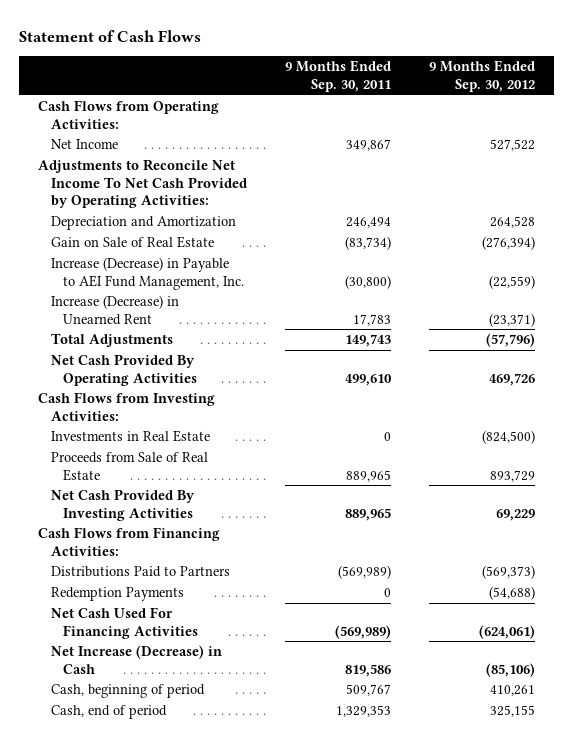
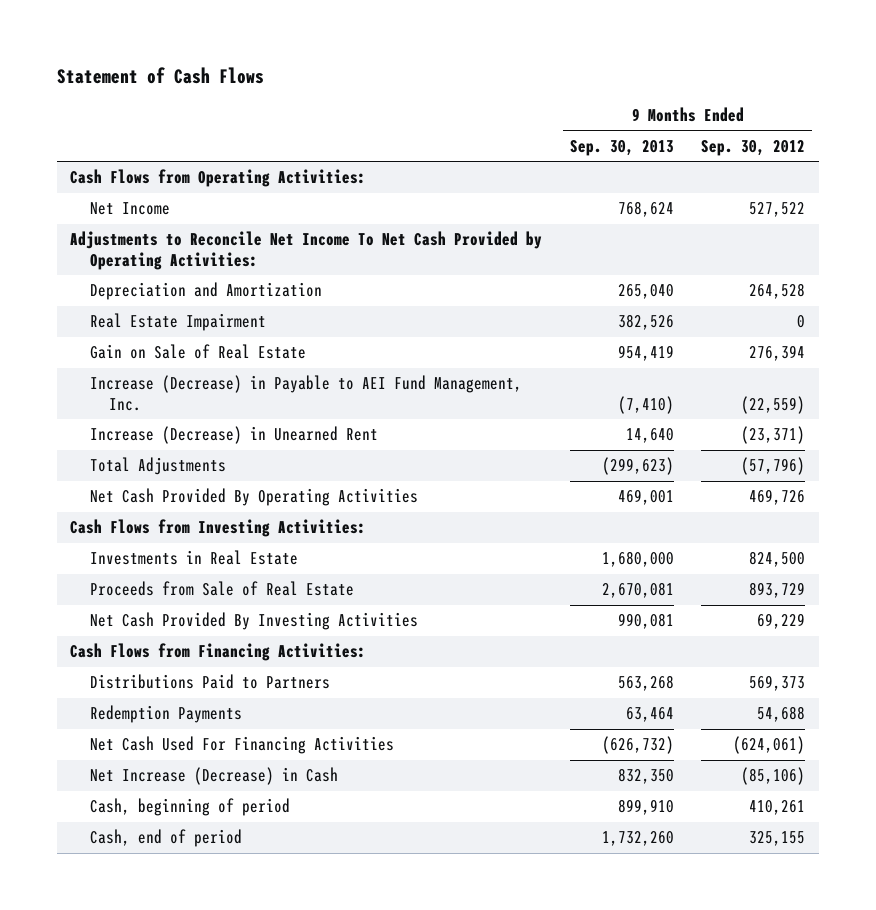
[284,60,391,92] 9 Months Ended Sep. 30, 2011 -> none
none -> [569,139,674,156] Sep. 30, 2013
none -> [89,313,266,332] Real Estate Impairment
[481,236,535,251] (276,394) -> [749,345,806,362] 276,394
[481,430,535,445] (824,500) -> [749,551,806,568] 824,500
[481,565,535,580] (569,373) -> [749,675,806,692] 569,373
[488,586,535,601] (54,688) -> [757,706,806,723] 54,688

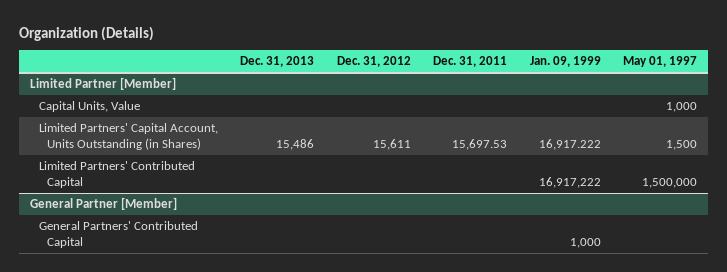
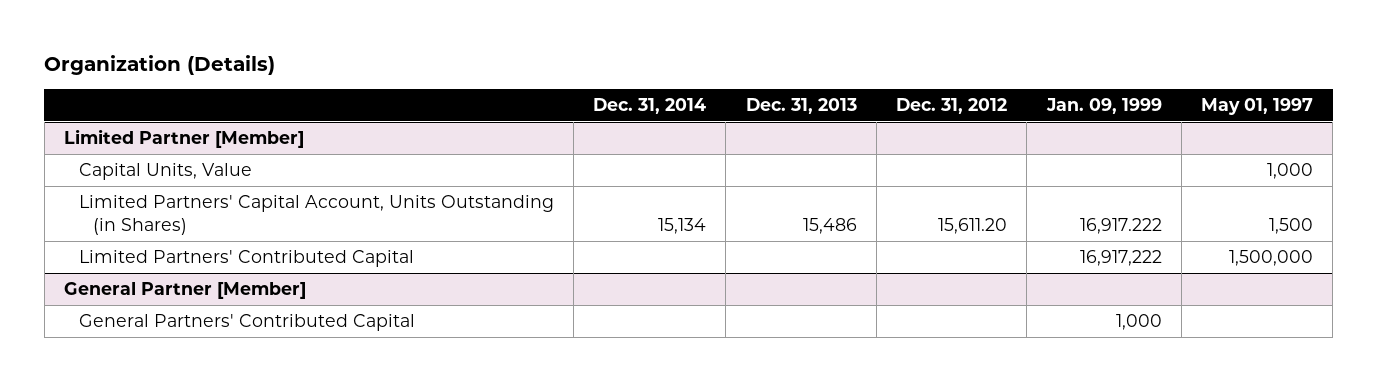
[433,56,508,68] Dec. 31, 2011 -> none
none -> [593,97,707,114] Dec. 31, 2014
[372,138,411,150] 15,611 -> [938,217,1008,234] 15,611.20

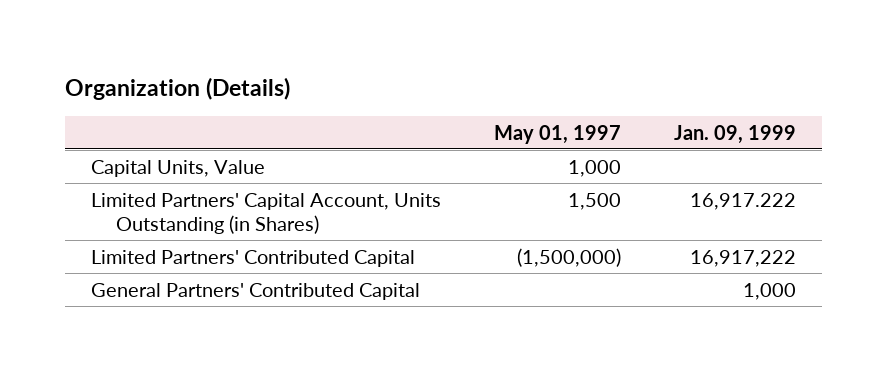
[593,97,707,114] Dec. 31, 2014 -> none
[745,97,857,114] Dec. 31, 2013 -> none
[896,97,1008,114] Dec. 31, 2012 -> none
[63,129,304,149] Limited Partner [Member] -> none
[63,282,306,300] General Partner [Member] -> none
[1229,250,1314,267] 1,500,000 -> [516,247,621,267] (1,500,000)

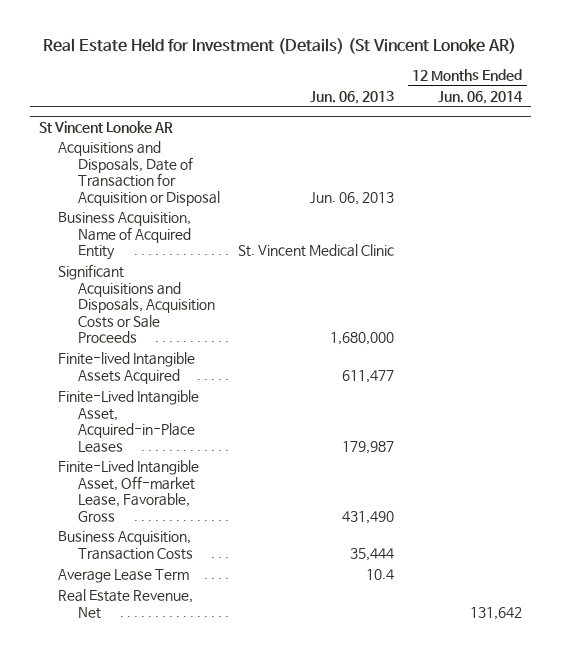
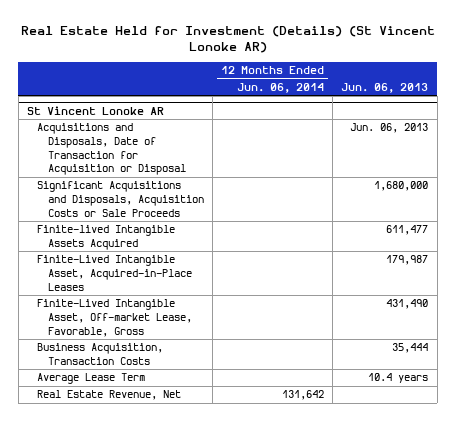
[58,212,192,261] Business Acquisition, Name of Acquired Entity -> none
[366,569,395,581] 10.4 -> [368,373,429,384] 10.4 years

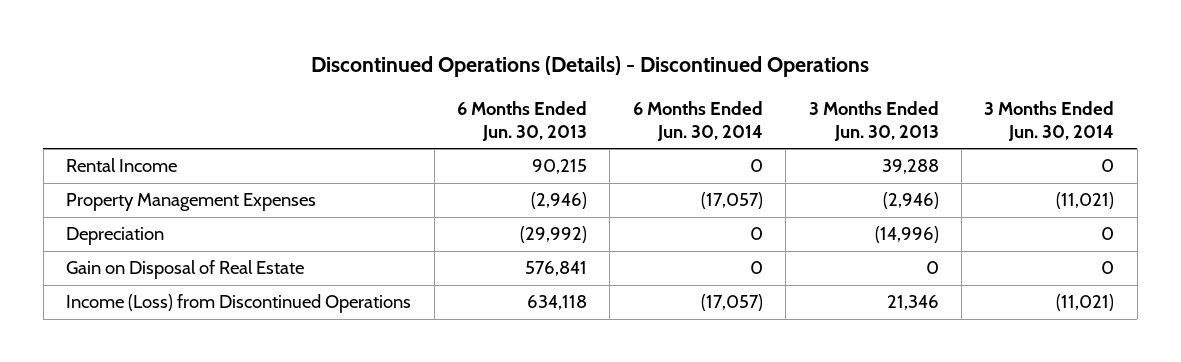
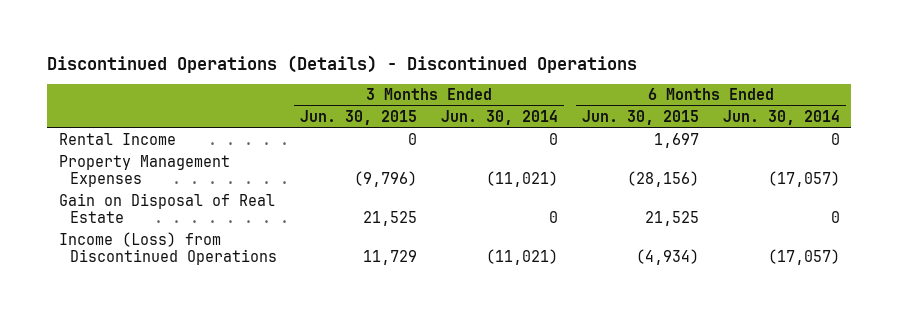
[457,100,588,141] 6 Months Ended Jun. 30, 2013 -> none
[808,100,939,141] 3 Months Ended Jun. 30, 2013 -> none
none -> [300,109,418,125] Jun. 30, 2015
none -> [581,109,699,125] Jun. 30, 2015
[66,227,165,246] Depreciation -> none

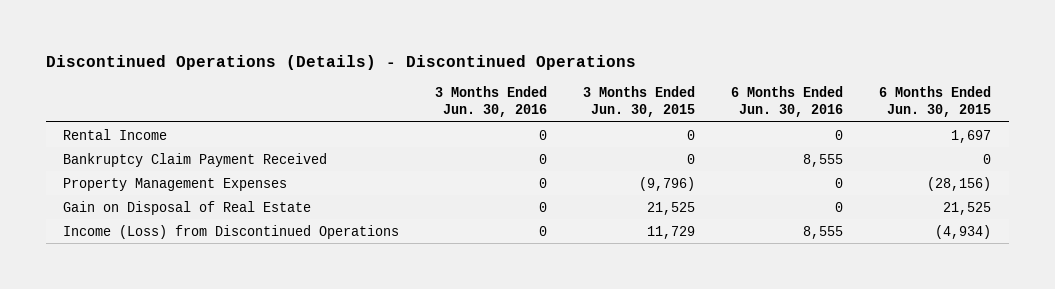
[441,109,559,125] Jun. 30, 2014 -> none
[722,109,840,125] Jun. 30, 2014 -> none
none -> [435,86,548,118] 3 Months Ended Jun. 30, 2016
none -> [731,86,844,118] 6 Months Ended Jun. 30, 2016
none -> [63,152,328,167] Bankruptcy Claim Payment Received

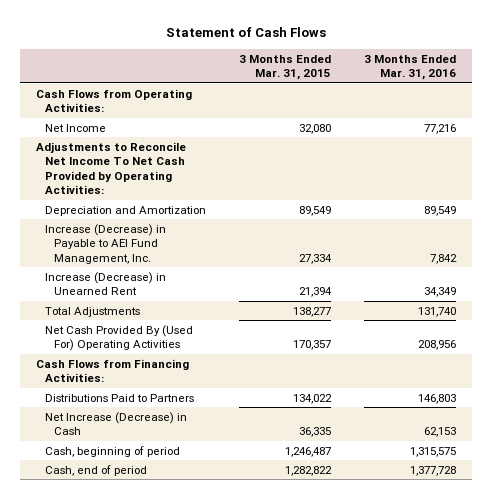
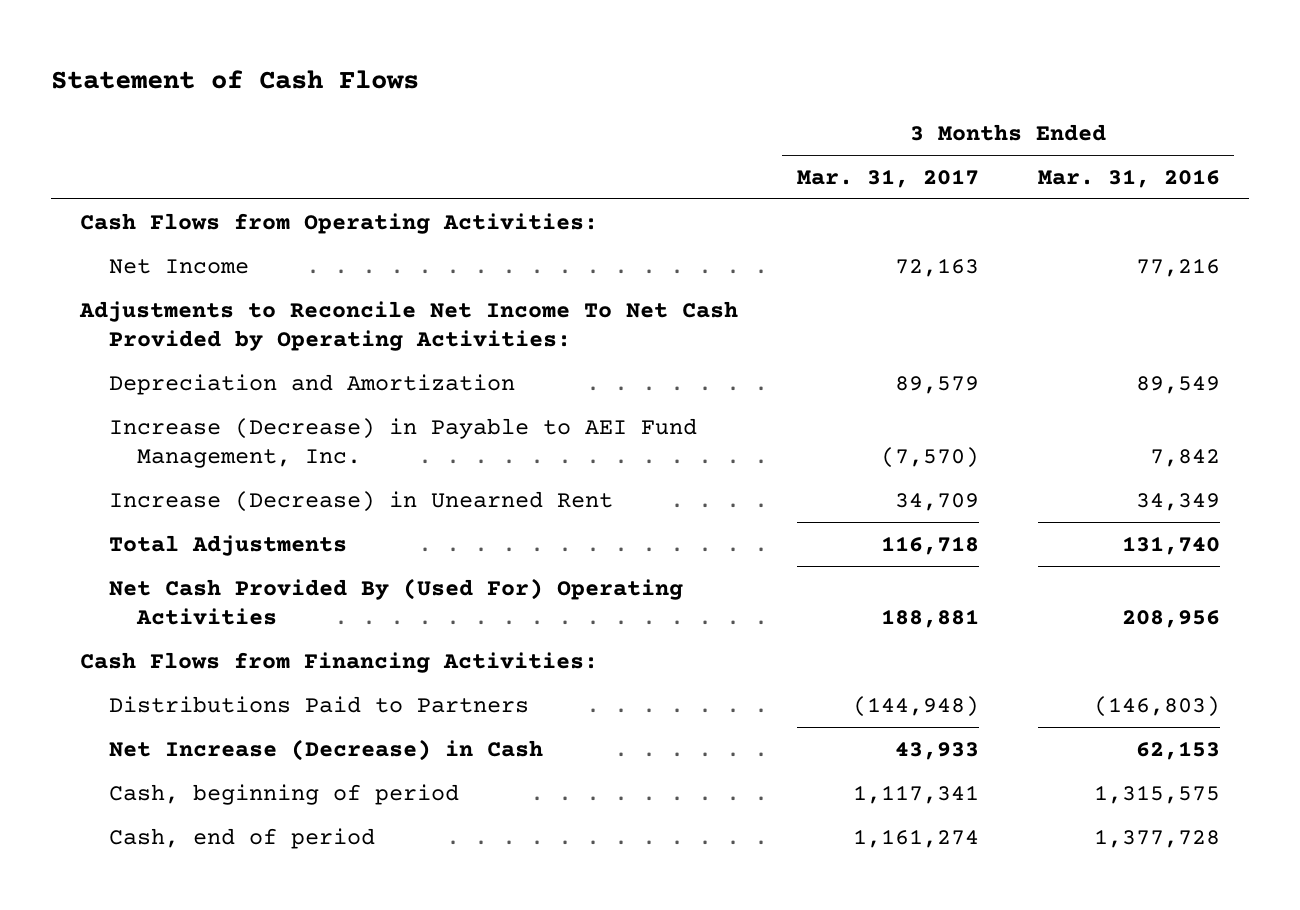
[238,54,331,81] 3 Months Ended Mar. 31, 2015 -> none
none -> [796,168,979,188] Mar. 31, 2017
[417,393,456,404] 146,803 -> [1093,695,1220,717] (146,803)

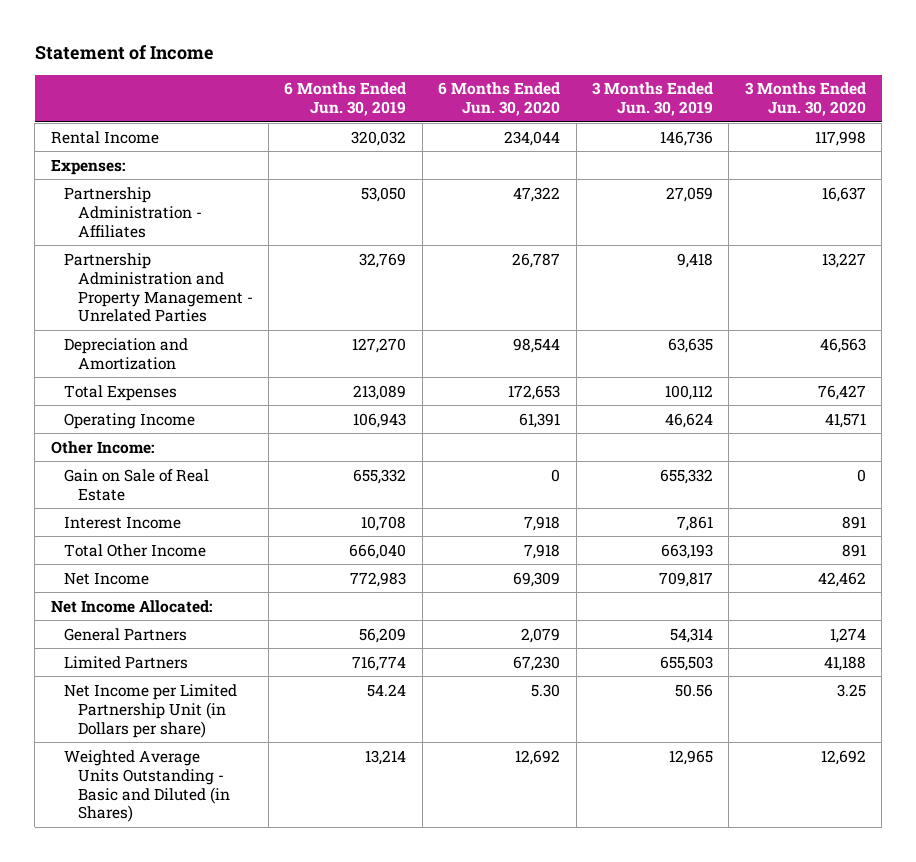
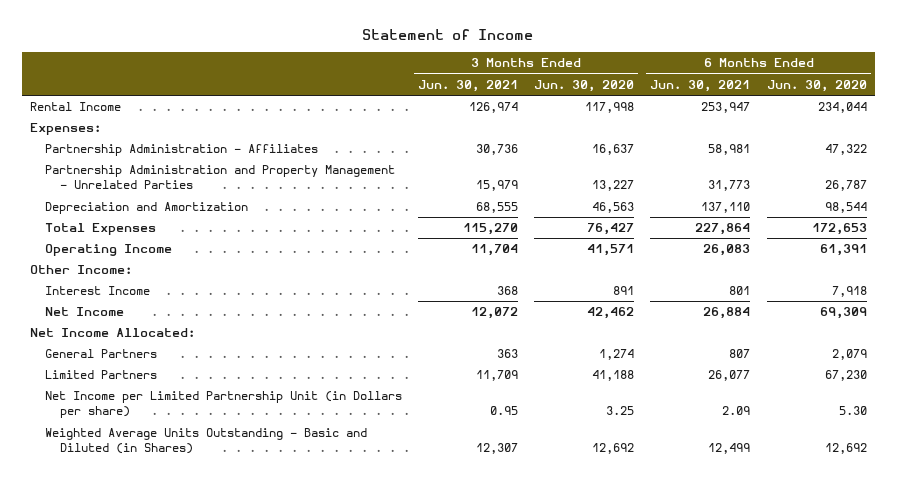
[284,82,407,117] 6 Months Ended Jun. 30, 2019 -> none
[591,82,713,117] 3 Months Ended Jun. 30, 2019 -> none
none -> [418,79,519,92] Jun. 30, 2021
none -> [650,79,751,92] Jun. 30, 2021
[64,468,210,501] Gain on Sale of Real Estate -> none
[64,543,207,557] Total Other Income -> none

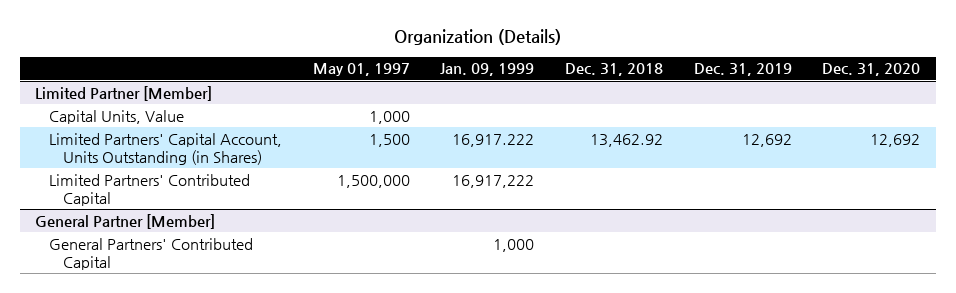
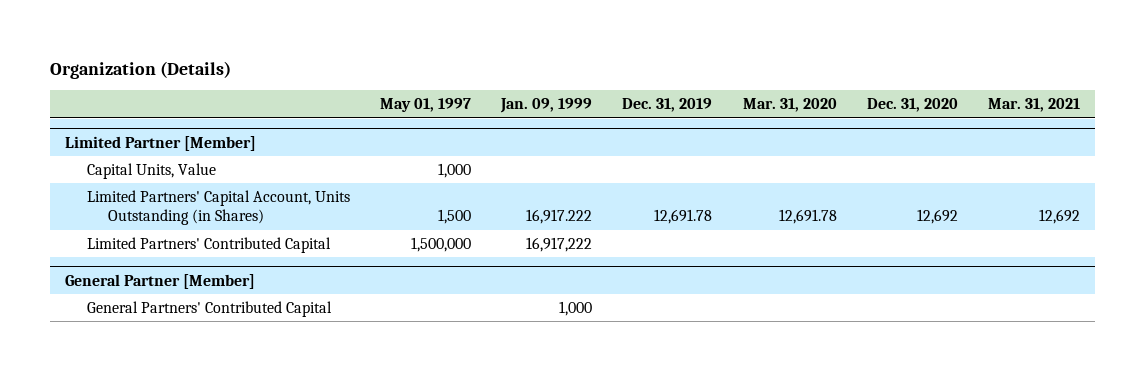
[565,63,664,77] Dec. 31, 2018 -> none
none -> [742,98,837,113] Mar. 31, 2020
none -> [987,98,1080,113] Mar. 31, 2021
[741,133,792,147] 12,692 -> [654,209,713,225] 12,691.78

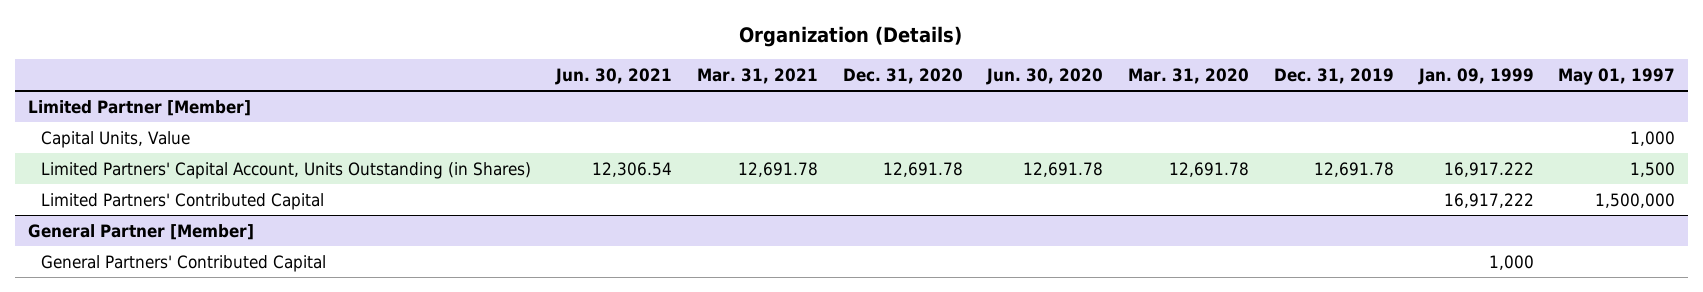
none -> [555,67,673,85] Jun. 30, 2021
none -> [986,67,1104,85] Jun. 30, 2020
[916,209,958,225] 12,692 -> [882,161,963,177] 12,691.78
[1038,209,1080,225] 12,692 -> [737,161,818,177] 12,691.78

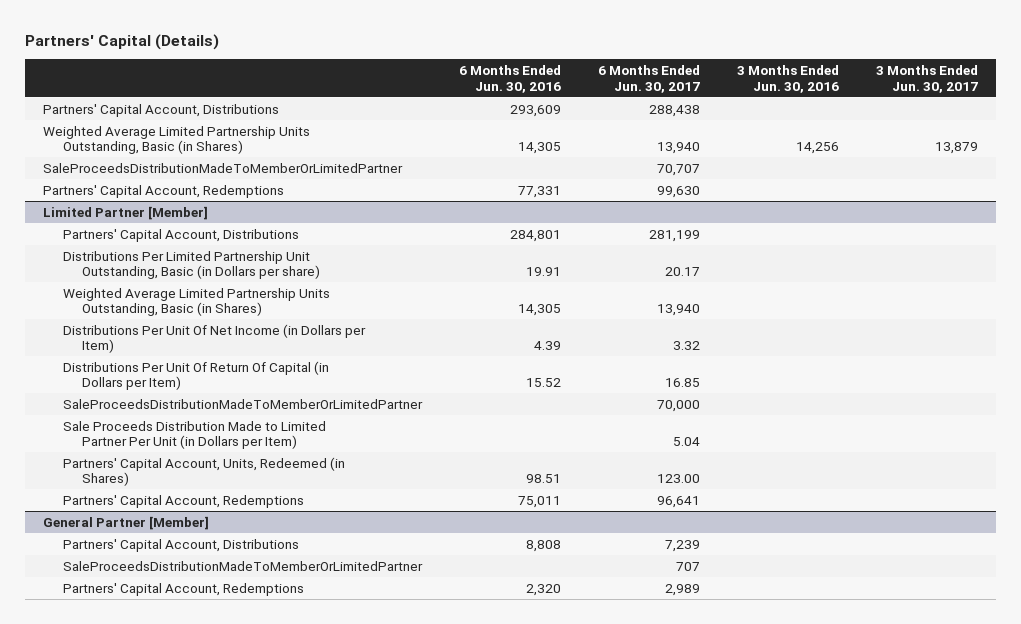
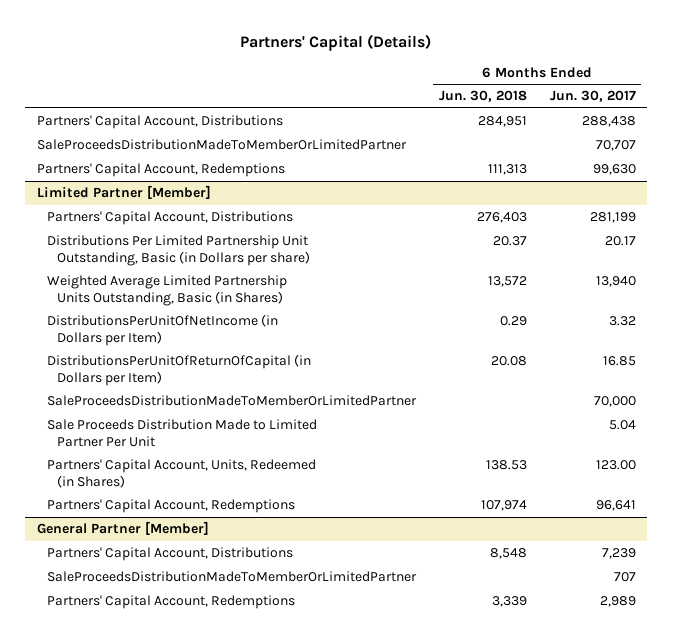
[458,64,561,93] 6 Months Ended Jun. 30, 2016 -> none
[736,64,839,93] 3 Months Ended Jun. 30, 2016 -> none
[875,64,978,93] 3 Months Ended Jun. 30, 2017 -> none
none -> [438,90,527,103] Jun. 30, 2018
[43,125,311,155] Weighted Average Limited Partnership Units Outstanding, Basic (in Shares) -> none
[62,323,366,354] Distributions Per Unit Of Net Income (in Dollars per Item) -> [46,314,278,347] DistributionsPerUnitOfNetIncome (in Dollars per Item)
[62,360,329,391] Distributions Per Unit Of Return Of Capital (in Dollars per Item) -> [46,354,311,387] DistributionsPerUnitOfReturnOfCapital (in Dollars per Item)
[62,420,326,450] Sale Proceeds Distribution Made to Limited Partner Per Unit (in Dollars per Item) -> [46,419,317,448] Sale Proceeds Distribution Made to Limited Partner Per Unit

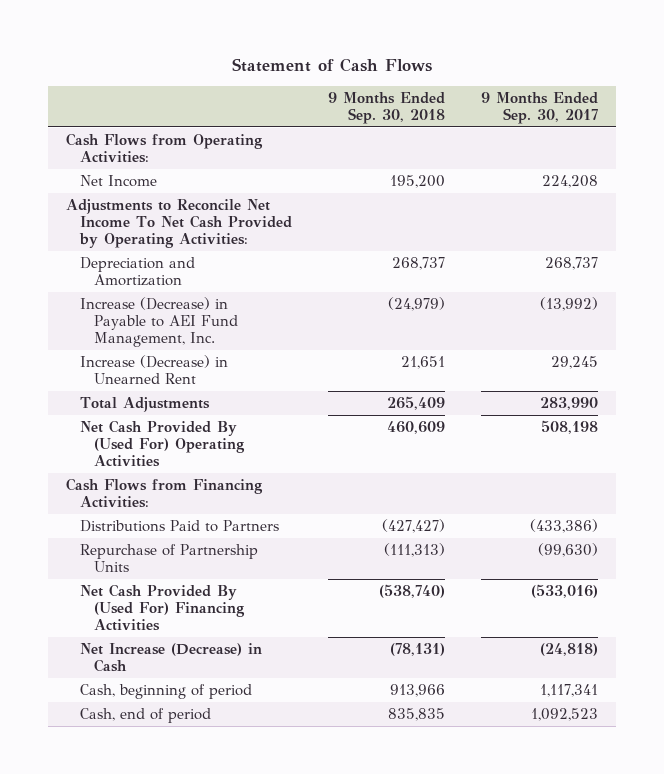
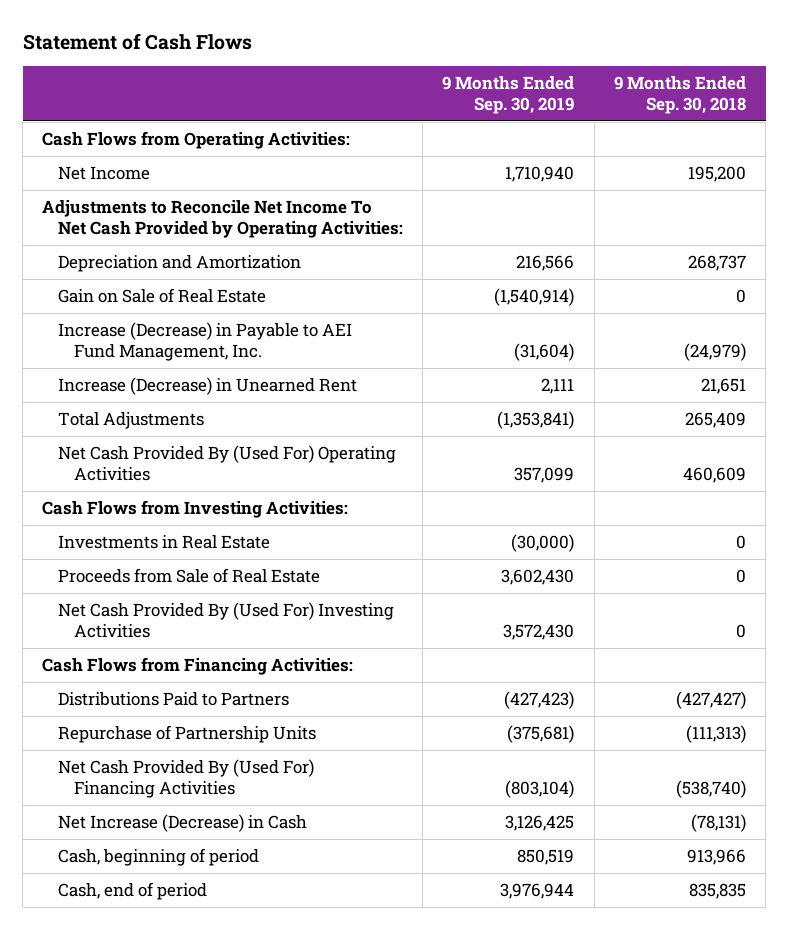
[481,91,599,124] 9 Months Ended Sep. 30, 2017 -> none
none -> [442,75,575,115] 9 Months Ended Sep. 30, 2019
none -> [57,287,266,303] Gain on Sale of Real Estate
none -> [42,499,349,518] Cash Flows from Investing Activities:
none -> [57,534,270,549] Investments in Real Estate
none -> [57,567,320,583] Proceeds from Sale of Real Estate
none -> [57,601,394,639] Net Cash Provided By (Used For) Investing Activities

